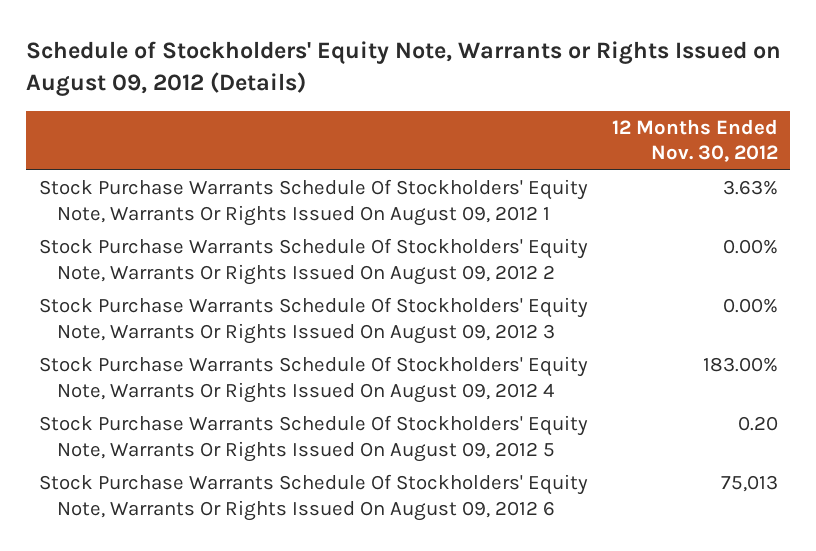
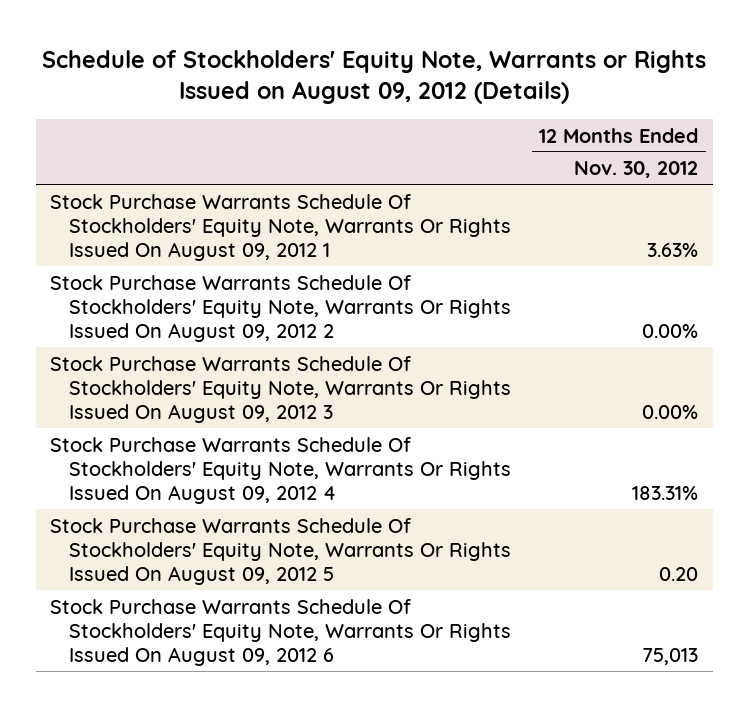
[702,357,778,373] 183.00% -> [632,485,699,500] 183.31%

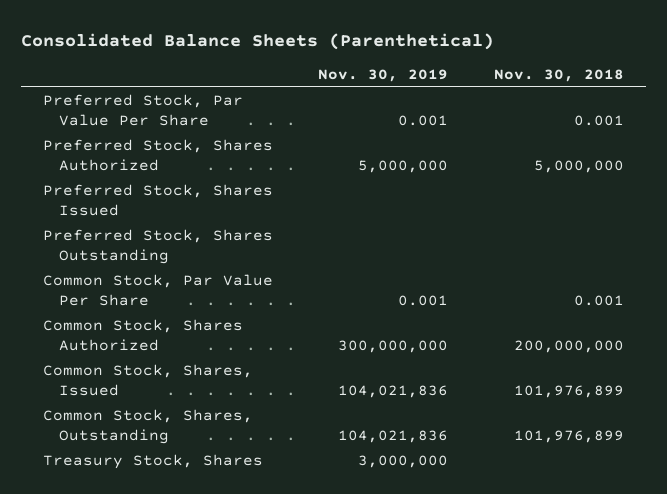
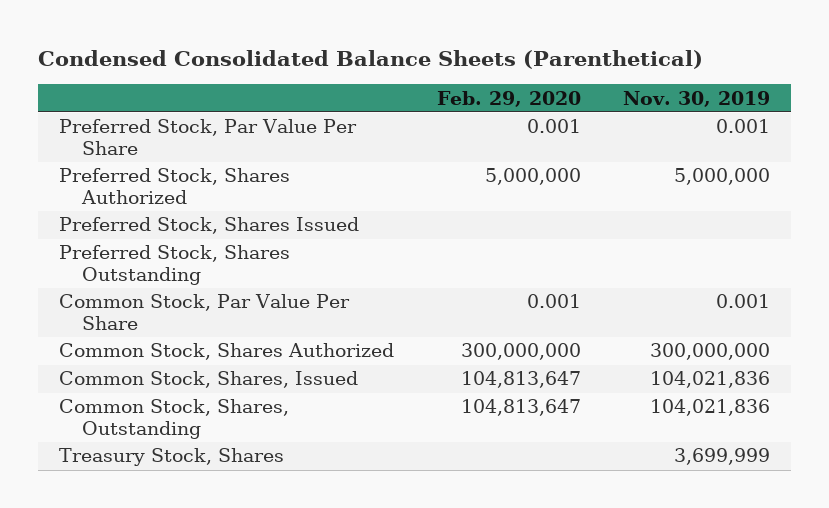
[20,32,494,50] Consolidated Balance Sheets (Parenthetical) -> [37,50,703,70] Condensed Consolidated Balance Sheets (Parenthetical)
[493,69,624,83] Nov. 30, 2018 -> none
none -> [436,90,581,107] Feb. 29, 2020
[358,455,449,469] 3,000,000 -> [674,448,771,466] 3,699,999

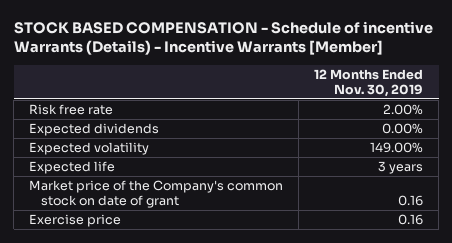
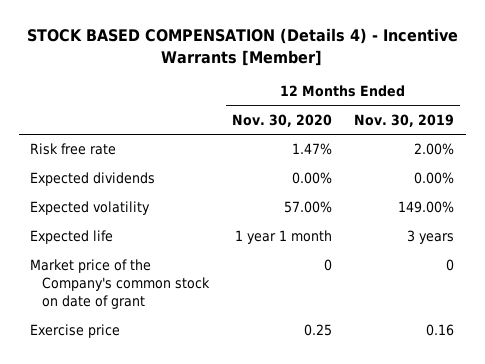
[13,20,433,56] STOCK BASED COMPENSATION - Schedule of incentive Warrants (Details) - Incentive Warrants [Member] -> [27,27,459,66] STOCK BASED COMPENSATION (Details 4) - Incentive Warrants [Member]
none -> [231,113,332,127] Nov. 30, 2020
[398,195,424,207] 0.16 -> [446,259,455,272] 0

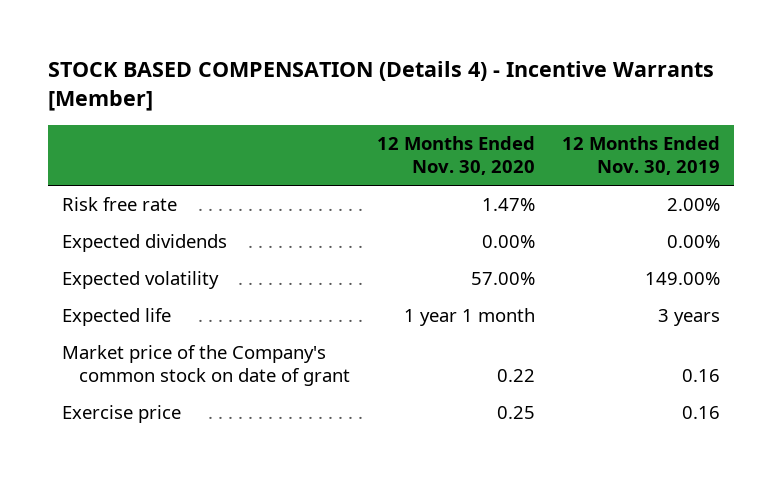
[323,259,332,272] 0 -> [496,369,535,383] 0.22
[446,259,455,272] 0 -> [682,369,721,383] 0.16

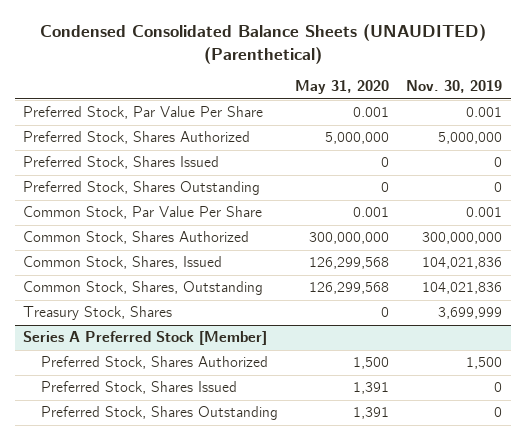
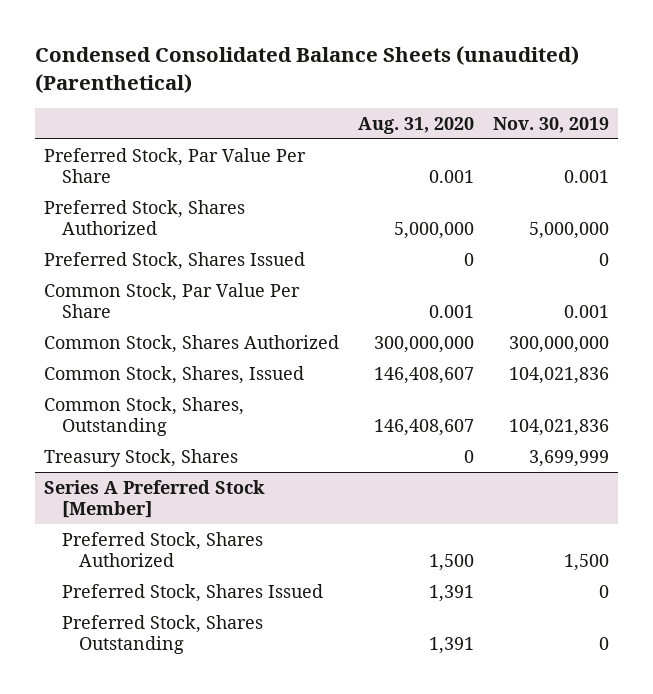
[39,24,486,64] Condensed Consolidated Balance Sheets (UNAUDITED) (Parenthetical) -> [34,46,579,94] Condensed Consolidated Balance Sheets (unaudited) (Parenthetical)
[295,80,390,95] May 31, 2020 -> none
none -> [357,116,474,134] Aug. 31, 2020
[23,181,261,196] Preferred Stock, Shares Outstanding -> none

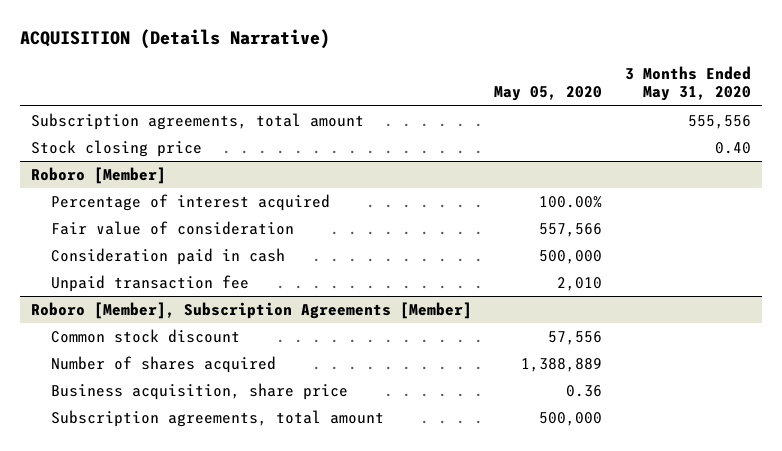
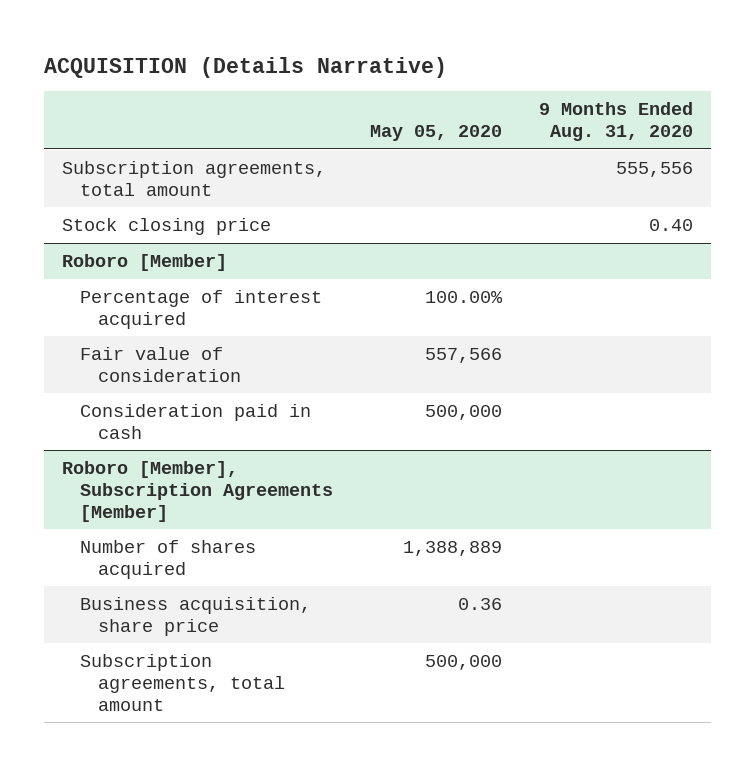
[624,65,751,102] 3 Months Ended May 31, 2020 -> none
none -> [538,102,693,142] 9 Months Ended Aug. 31, 2020
[51,275,250,293] Unpaid transaction fee -> none
[51,329,241,344] Common stock discount -> none

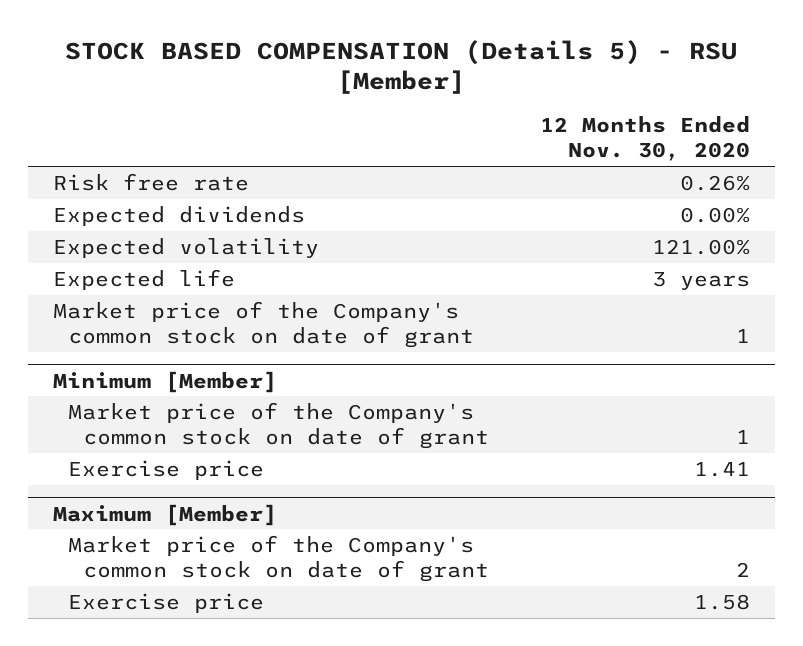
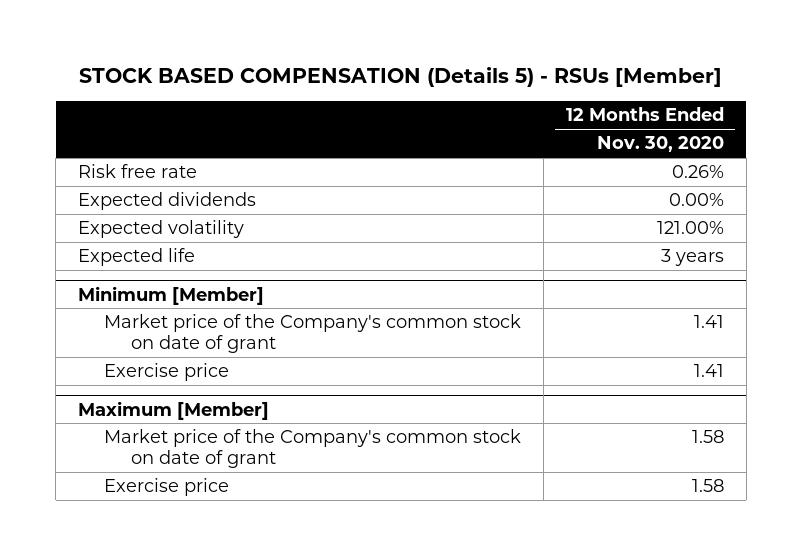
[65,39,738,95] STOCK BASED COMPENSATION (Details 5) - RSU [Member] -> [78,67,722,88] STOCK BASED COMPENSATION (Details 5) - RSUs [Member]
[53,300,475,349] Market price of the Company's common stock on date of grant -> none
[735,430,750,445] 1 -> [693,315,724,329] 1.41
[735,562,750,578] 2 -> [691,430,724,444] 1.58

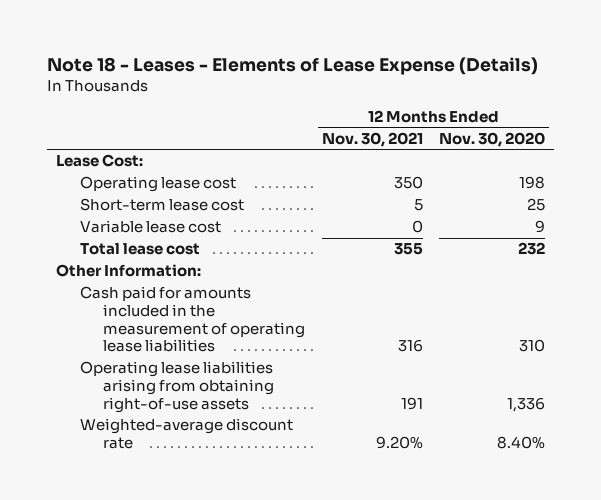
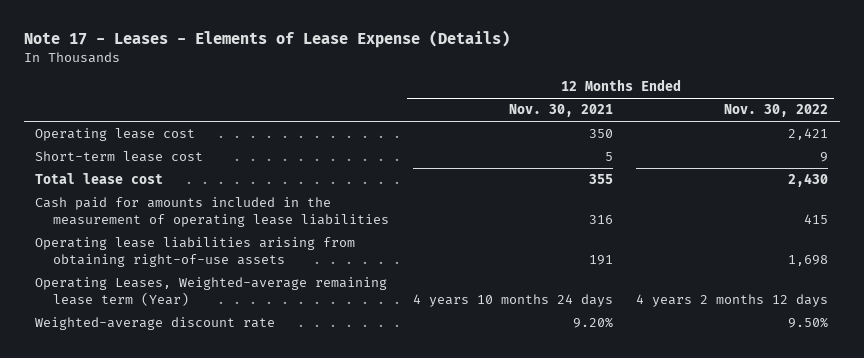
[47,56,539,75] Note 18 - Leases - Elements of Lease Expense (Details) -> [23,30,510,49] Note 17 - Leases - Elements of Lease Expense (Details)
[439,132,546,148] Nov. 30, 2020 -> none
none -> [724,104,829,118] Nov. 30, 2022
[55,154,143,168] Lease Cost: -> none
[79,220,221,234] Variable lease cost -> none
[55,264,201,278] Other Information: -> none
none -> [35,277,388,307] Operating Leases, Weighted-average remaining lease term (Year)

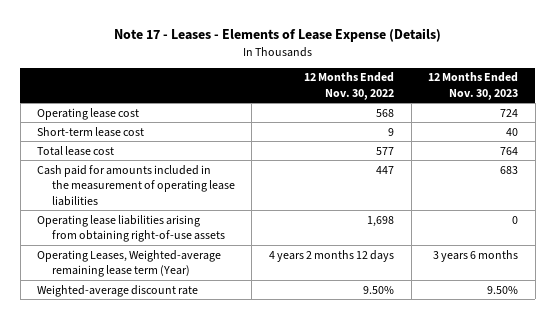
[508,104,613,118] Nov. 30, 2021 -> none
none -> [428,72,519,101] 12 Months Ended Nov. 30, 2023
[788,128,829,141] 2,421 -> [376,108,395,117] 568
[788,173,829,188] 2,430 -> [376,146,395,155] 577
[804,214,829,225] 415 -> [376,165,395,174] 447

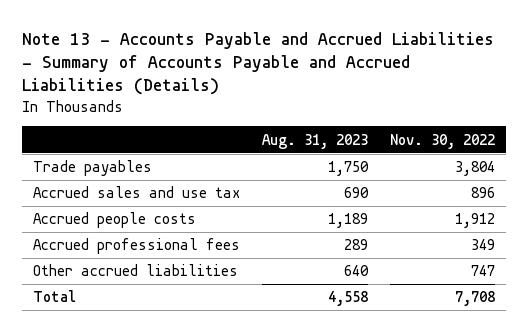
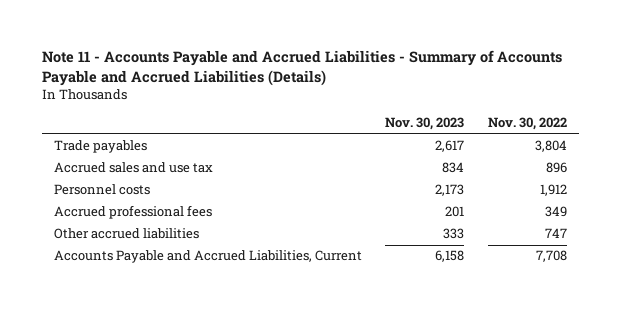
[22,32,495,96] Note 13 - Accounts Payable and Accrued Liabilities - Summary of Accounts Payable and Accrued Liabilities (Details) -> [41,49,562,86] Note 11 - Accounts Payable and Accrued Liabilities - Summary of Accounts Payable and Accrued Liabilities (Details)
[262,133,369,149] Aug. 31, 2023 -> none
none -> [385,117,465,131] Nov. 30, 2023
[33,212,197,229] Accrued people costs -> [53,184,150,196] Personnel costs
[33,290,77,303] Total -> [53,250,362,264] Accounts Payable and Accrued Liabilities, Current

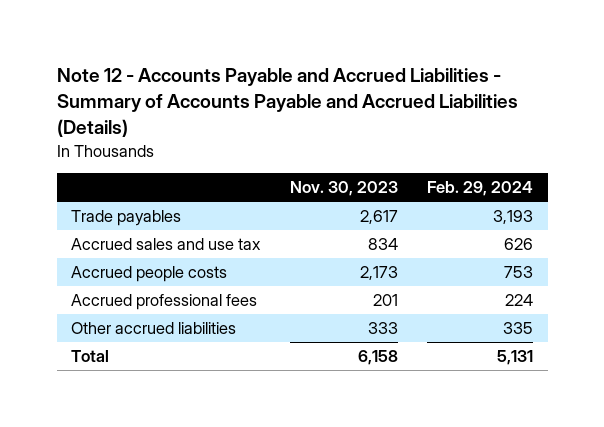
[41,49,562,86] Note 11 - Accounts Payable and Accrued Liabilities - Summary of Accounts Payable and Accrued Liabilities (Details) -> [56,68,518,138] Note 12 - Accounts Payable and Accrued Liabilities - Summary of Accounts Payable and Accrued Liabilities (Details)
[488,117,568,131] Nov. 30, 2022 -> none
none -> [426,181,533,197] Feb. 29, 2024
[53,184,150,196] Personnel costs -> [71,266,228,283] Accrued people costs
[53,250,362,264] Accounts Payable and Accrued Liabilities, Current -> [71,350,110,363] Total

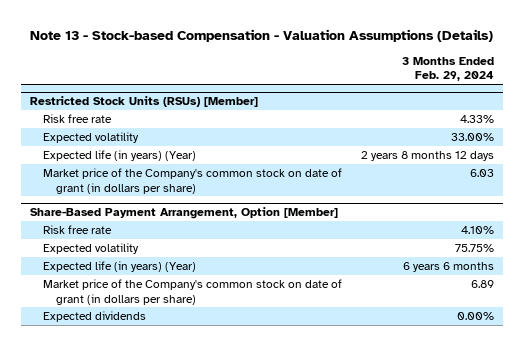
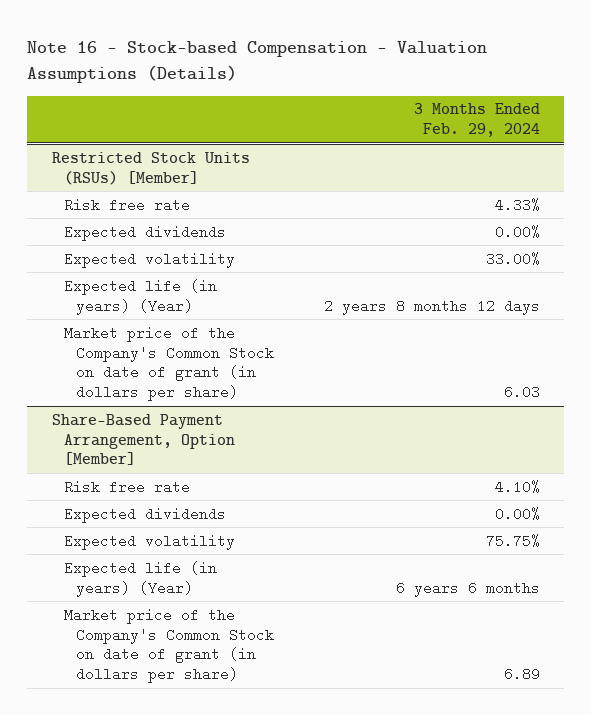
[30,28,494,42] Note 13 - Stock-based Compensation - Valuation Assumptions (Details) -> [27,41,488,83] Note 16 - Stock-based Compensation - Valuation Assumptions (Details)
none -> [63,224,226,241] Expected dividends
[42,168,342,194] Market price of the Company's common stock on date of grant (in dollars per share) -> [63,325,275,402] Market price of the Company's Common Stock on date of grant (in dollars per share)
[42,311,146,323] Expected dividends -> [63,506,226,523] Expected dividends
[42,279,342,305] Market price of the Company's common stock on date of grant (in dollars per share) -> [63,607,275,684] Market price of the Company's Common Stock on date of grant (in dollars per share)

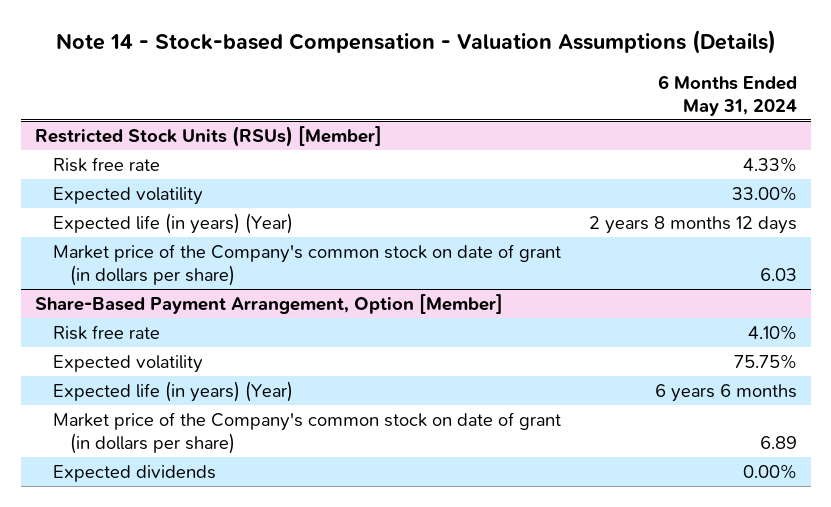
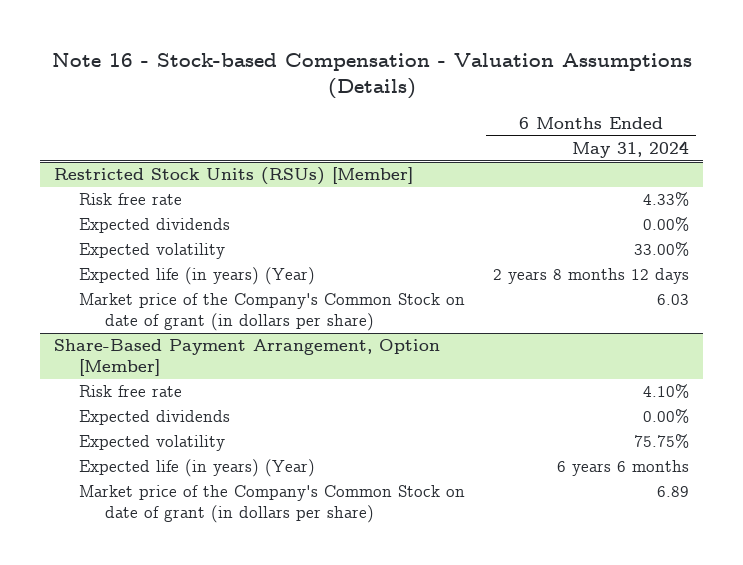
[55,30,776,55] Note 14 - Stock-based Compensation - Valuation Assumptions (Details) -> [51,52,692,100] Note 16 - Stock-based Compensation - Valuation Assumptions (Details)
none -> [79,218,231,234] Expected dividends
[52,243,561,286] Market price of the Company's common stock on date of grant (in dollars per share) -> [79,293,466,332] Market price of the Company's Common Stock on date of grant (in dollars per share)
[52,464,216,482] Expected dividends -> [79,410,231,426] Expected dividends
[52,411,561,454] Market price of the Company's common stock on date of grant (in dollars per share) -> [79,485,466,524] Market price of the Company's Common Stock on date of grant (in dollars per share)

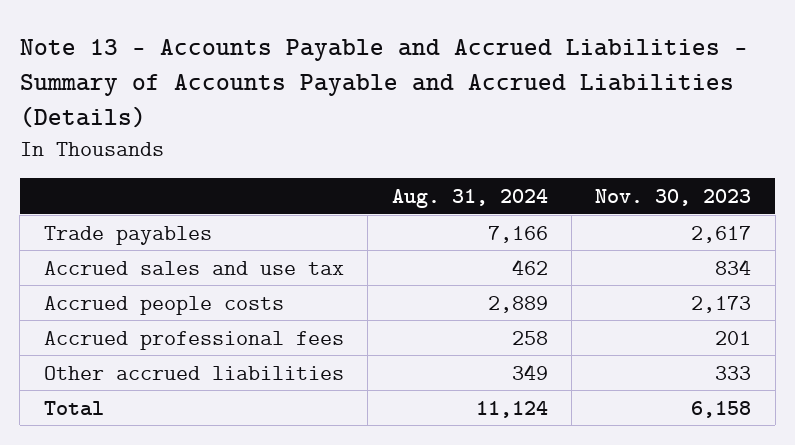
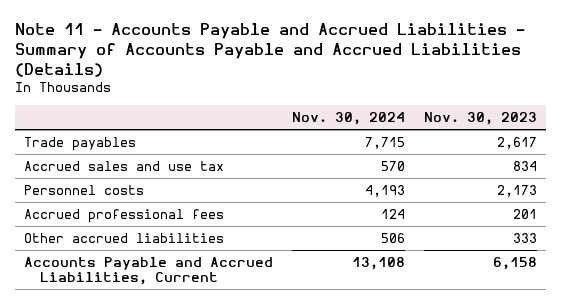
[19,38,748,129] Note 13 - Accounts Payable and Accrued Liabilities - Summary of Accounts Payable and Accrued Liabilities (Details) -> [14,22,525,77] Note 11 - Accounts Payable and Accrued Liabilities - Summary of Accounts Payable and Accrued Liabilities (Details)
[391,189,548,209] Aug. 31, 2024 -> none
none -> [291,112,405,126] Nov. 30, 2024
[43,295,284,315] Accrued people costs -> [23,185,144,196] Personnel costs
[43,400,104,416] Total -> [23,257,273,286] Accounts Payable and Accrued Liabilities, Current

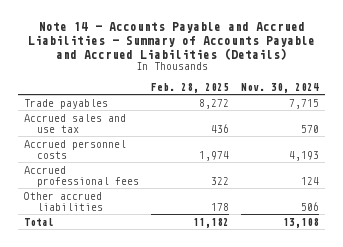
[14,22,525,77] Note 11 - Accounts Payable and Accrued Liabilities - Summary of Accounts Payable and Accrued Liabilities (Details) -> [27,22,315,60] Note 14 - Accounts Payable and Accrued Liabilities - Summary of Accounts Payable and Accrued Liabilities (Details)
[423,112,537,126] Nov. 30, 2023 -> none
none -> [151,82,230,93] Feb. 28, 2025
[23,185,144,196] Personnel costs -> [23,139,126,159] Accrued personnel costs
[23,257,273,286] Accounts Payable and Accrued Liabilities, Current -> [23,217,54,226] Total

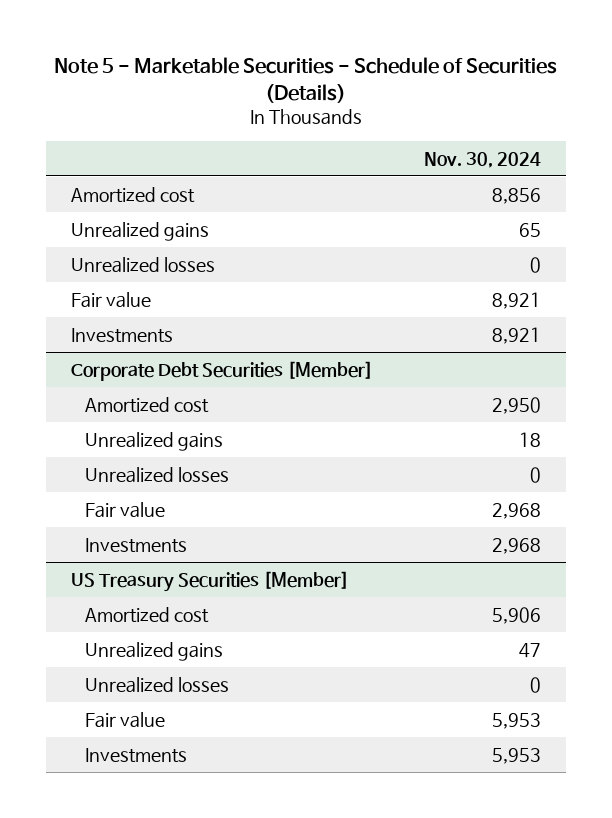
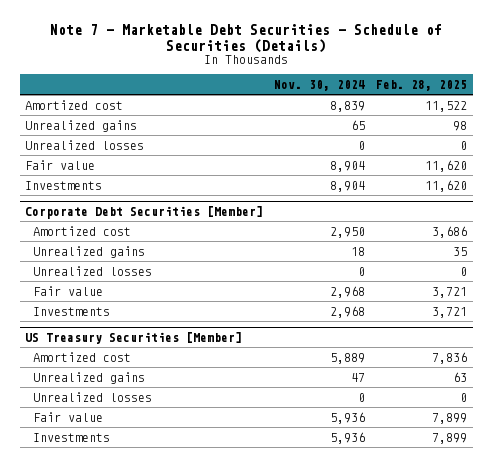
[53,57,557,103] Note 5 - Marketable Securities - Schedule of Securities (Details) -> [50,24,443,53] Note 7 - Marketable Debt Securities - Schedule of Securities (Details)
none -> [376,80,468,92] Feb. 28, 2025
[491,187,541,204] 8,856 -> [330,100,366,112] 8,839
[491,291,541,309] 8,921 -> [330,160,366,172] 8,904
[491,326,541,344] 8,921 -> [330,180,366,192] 8,904
[491,606,541,624] 5,906 -> [330,352,366,364] 5,889
[491,712,541,729] 5,953 -> [330,411,366,424] 5,936
[491,747,541,764] 5,953 -> [330,431,366,444] 5,936

